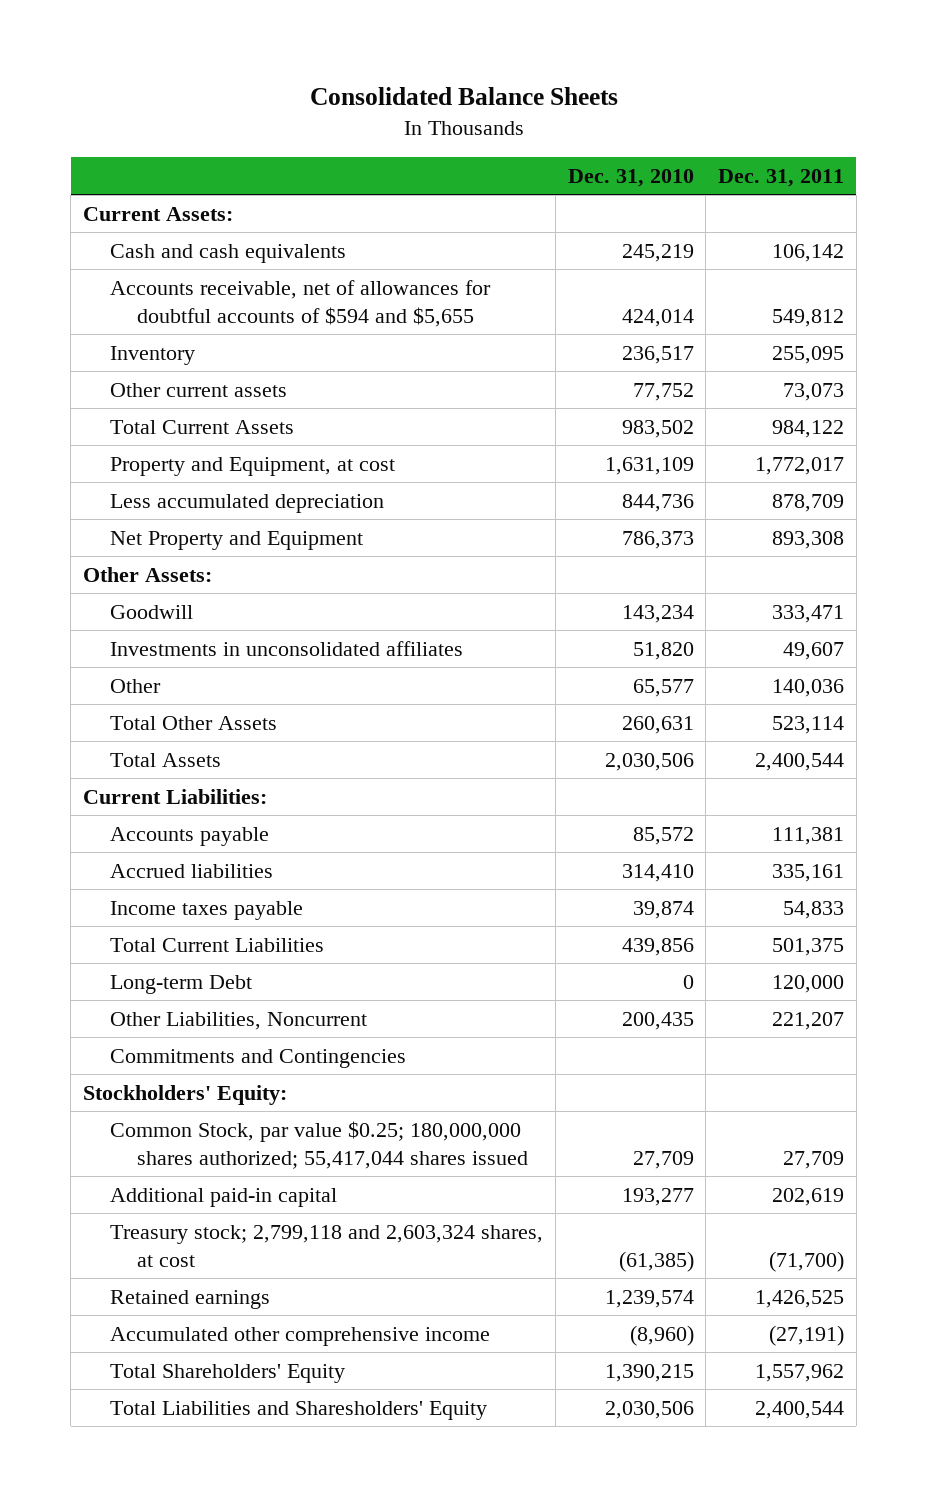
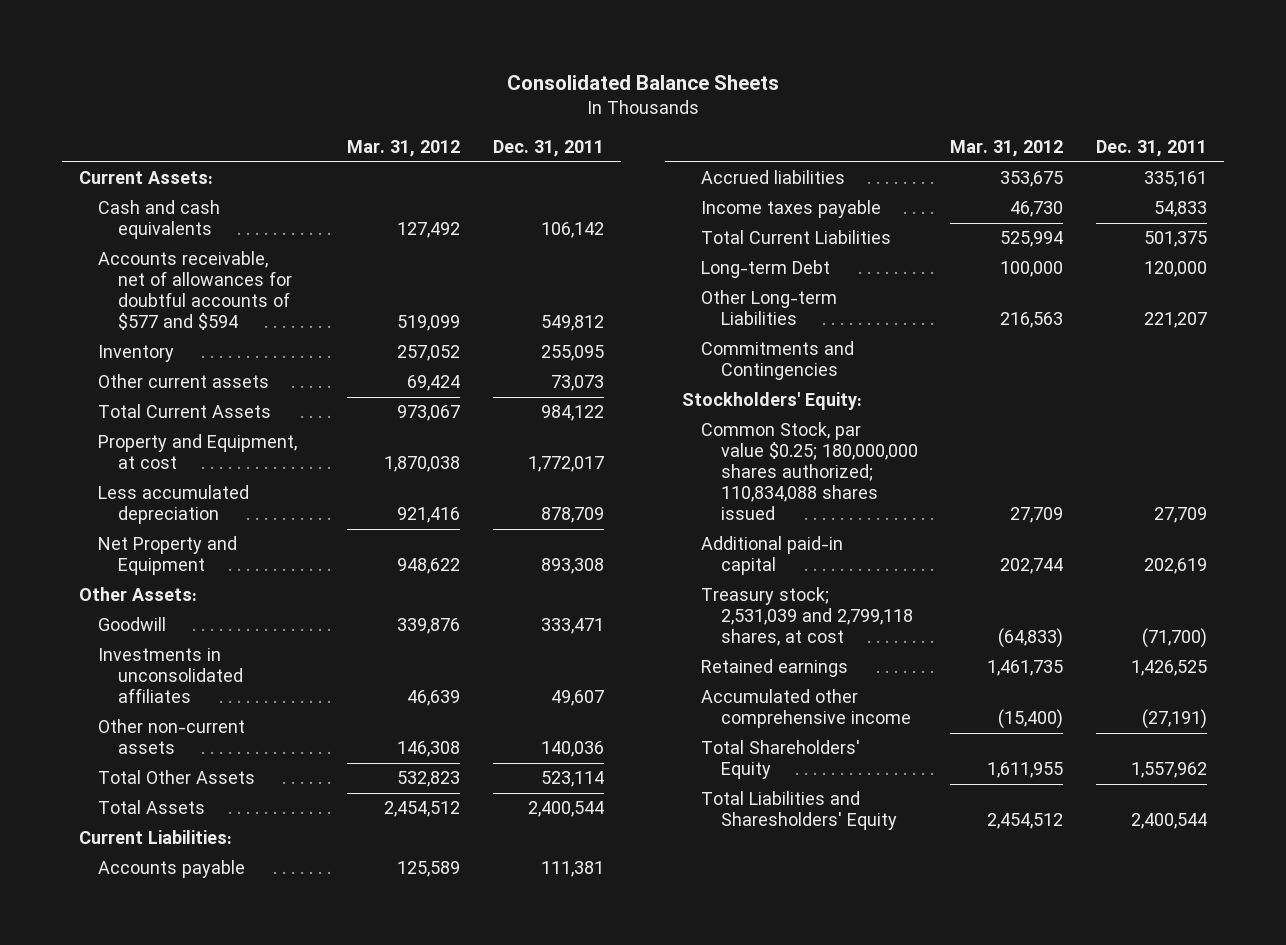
[567,169,694,188] Dec. 31, 2010 -> none
none -> [347,140,461,158] Mar. 31, 2012
[110,279,492,327] Accounts receivable, net of allowances for doubtful accounts of $594 and $5,655 -> [98,251,292,331] Accounts receivable, net of allowances for doubtful accounts of $577 and $594
[110,678,162,693] Other -> [98,719,246,755] Other non-current assets
[110,1011,368,1030] Other Liabilities, Noncurrent -> [701,290,838,326] Other Long-term Liabilities
[110,1120,529,1169] Common Stock, par value $0.25; 180,000,000 shares authorized; 55,417,044 shares issued -> [701,422,918,521] Common Stock, par value $0.25; 180,000,000 shares authorized; 110,834,088 shares issued
[110,1224,544,1267] Treasury stock; 2,799,118 and 2,603,324 shares, at cost -> [701,587,913,647] Treasury stock; 2,531,039 and 2,799,118 shares, at cost

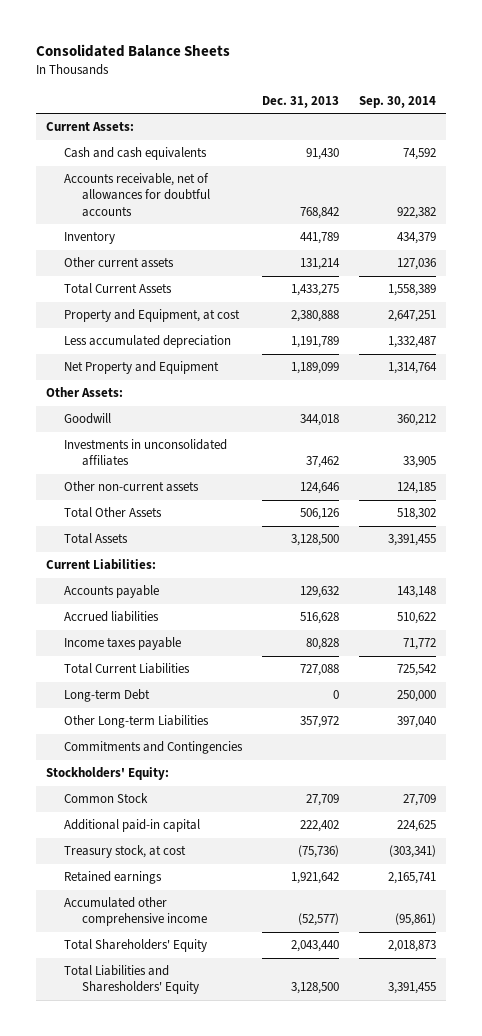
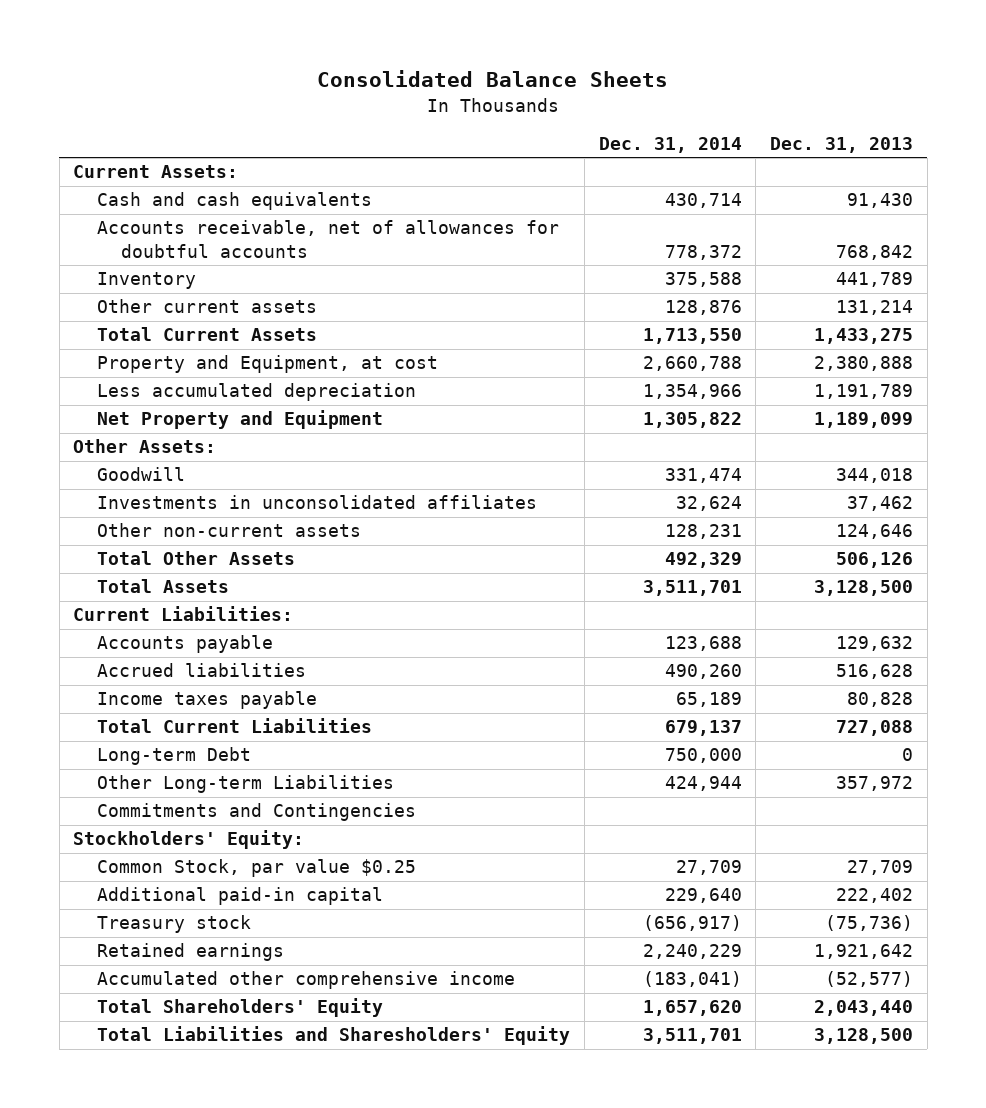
[358,95,436,108] Sep. 30, 2014 -> none
none -> [598,137,742,154] Dec. 31, 2014
[63,793,148,804] Common Stock -> [97,859,417,878] Common Stock, par value $0.25
[63,845,186,859] Treasury stock, at cost -> [97,915,252,934] Treasury stock

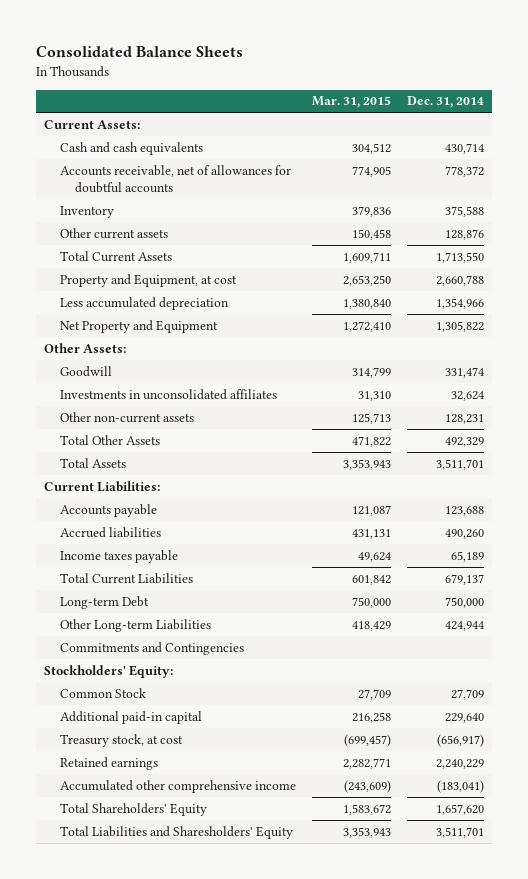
[769,137,913,154] Dec. 31, 2013 -> none
none -> [311,96,391,109] Mar. 31, 2015
[97,859,417,878] Common Stock, par value $0.25 -> [59,687,146,698] Common Stock
[97,915,252,934] Treasury stock -> [59,733,183,747] Treasury stock, at cost

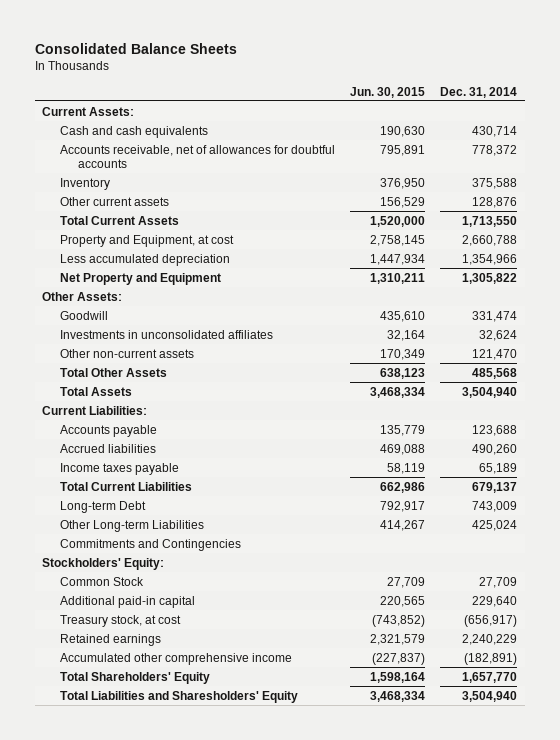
[311,96,391,109] Mar. 31, 2015 -> none
none -> [350,86,426,98] Jun. 30, 2015
[444,413,484,424] 128,231 -> [472,348,518,360] 121,470
[444,436,484,447] 492,329 -> [472,367,518,379] 485,568
[435,458,484,470] 3,511,701 -> [462,386,518,398] 3,504,940
[444,596,484,608] 750,000 -> [472,500,518,512] 743,009
[444,620,484,631] 424,944 -> [472,519,518,531] 425,024
[436,779,484,793] (183,041) -> [464,652,518,665] (182,891)
[435,803,484,815] 1,657,620 -> [462,671,518,683] 1,657,770
[435,826,484,838] 3,511,701 -> [462,690,518,702] 3,504,940

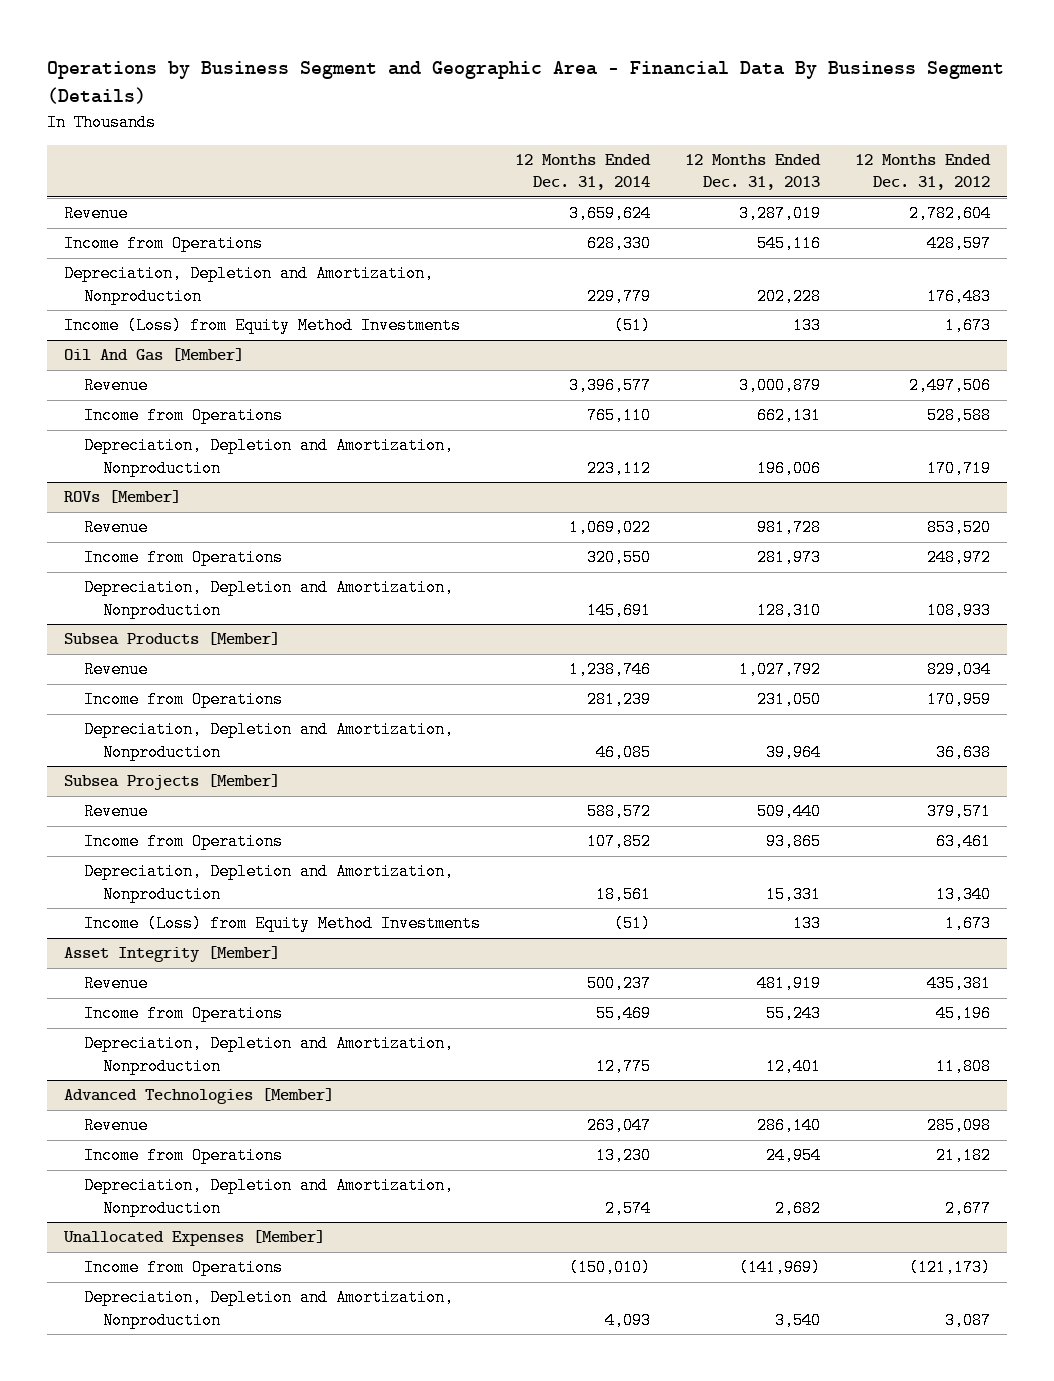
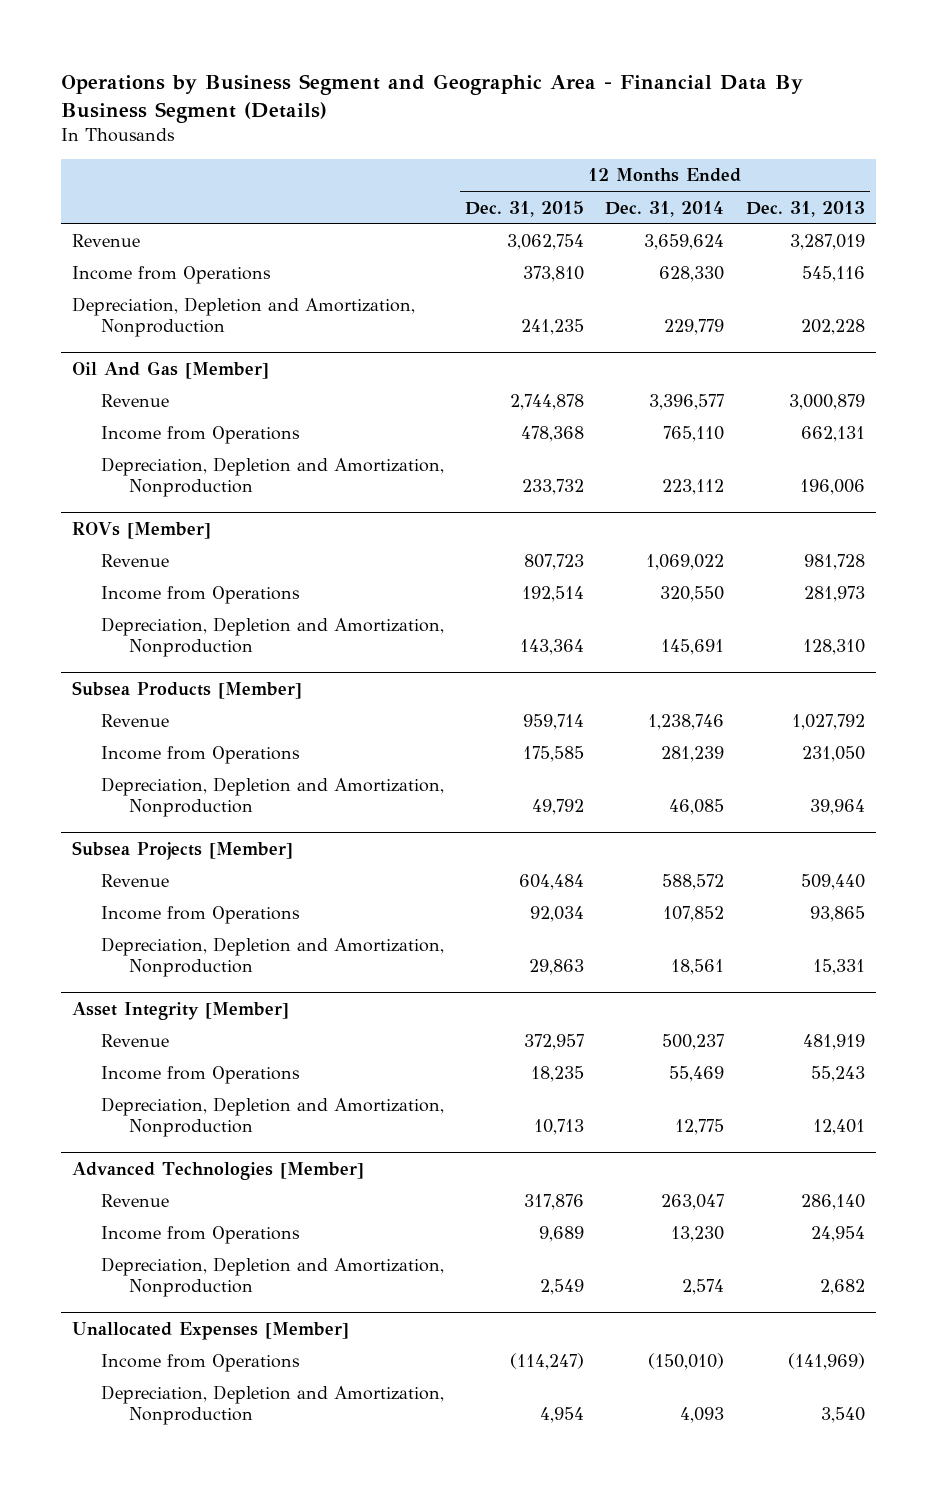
[854,153,991,191] 12 Months Ended Dec. 31, 2012 -> none
none -> [465,200,585,217] Dec. 31, 2015
[64,317,462,335] Income (Loss) from Equity Method Investments -> none
[83,915,481,933] Income (Loss) from Equity Method Investments -> none

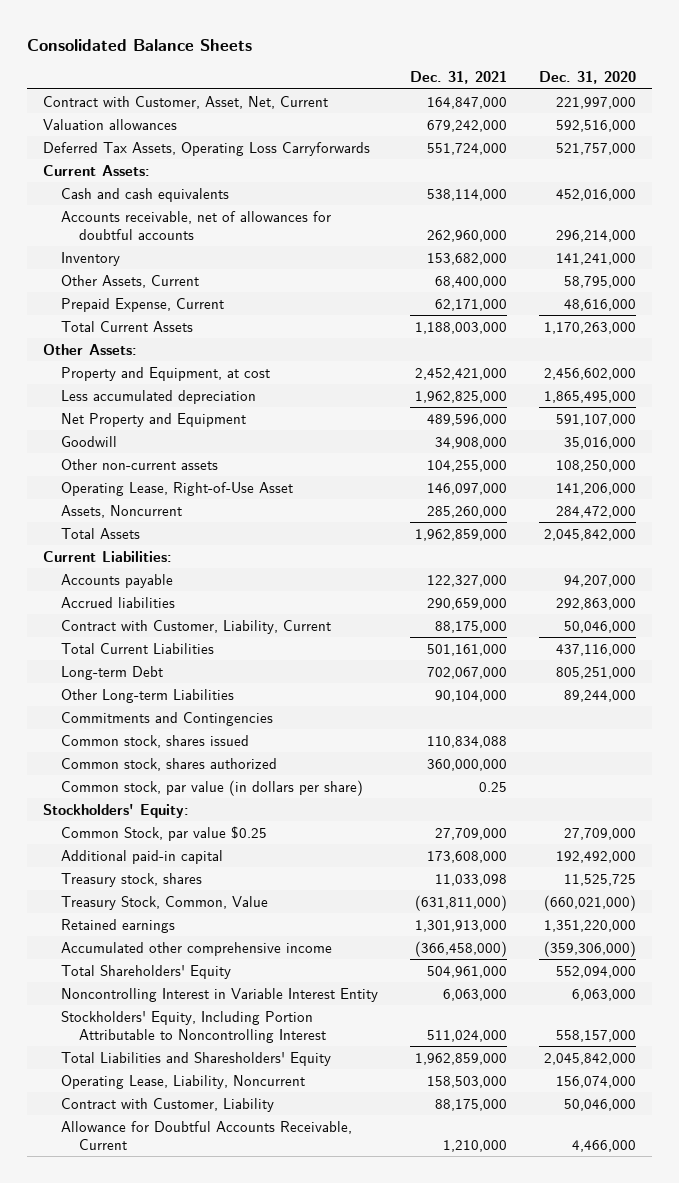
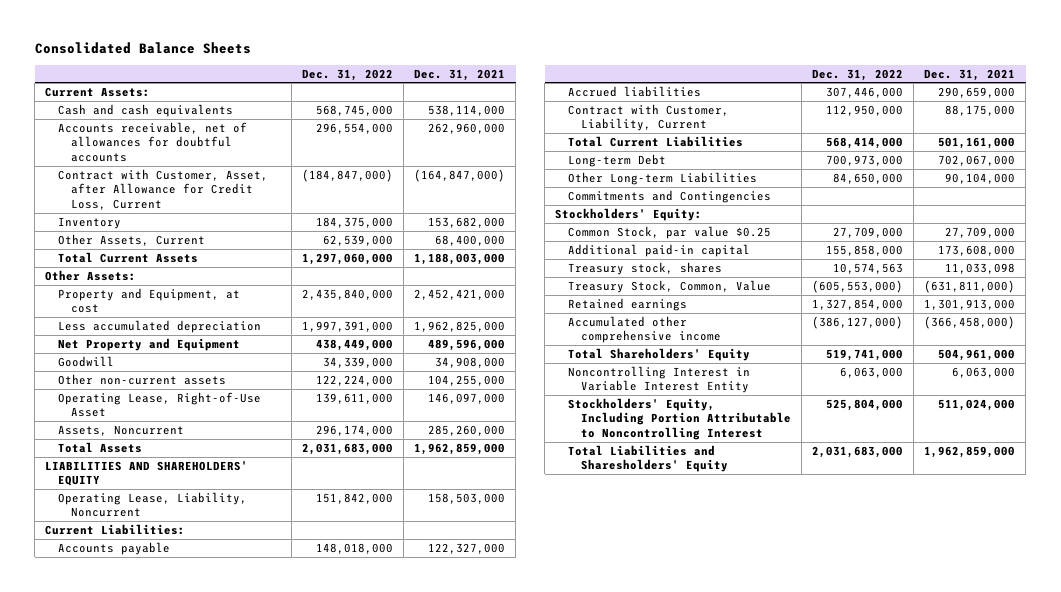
[538,71,636,85] Dec. 31, 2020 -> none
none -> [302,68,394,81] Dec. 31, 2022
[43,95,329,109] Contract with Customer, Asset, Net, Current -> none
[43,118,178,130] Valuation allowances -> none
[43,141,371,156] Deferred Tax Assets, Operating Loss Carryforwards -> none
none -> [58,168,269,210] Contract with Customer, Asset, after Allowance for Credit Loss, Current
[60,297,224,312] Prepaid Expense, Current -> none
none -> [45,460,249,487] LIABILITIES AND SHAREHOLDERS' EQUITY
[60,1074,305,1089] Operating Lease, Liability, Noncurrent -> [58,491,248,518] Operating Lease, Liability, Noncurrent
[60,734,249,748] Common stock, shares issued -> none
[60,757,277,771] Common stock, shares authorized -> none
[60,779,363,796] Common stock, par value (in dollars per share) -> none
[60,1097,274,1112] Contract with Customer, Liability -> none
[60,1120,352,1151] Allowance for Doubtful Accounts Receivable, Current -> none

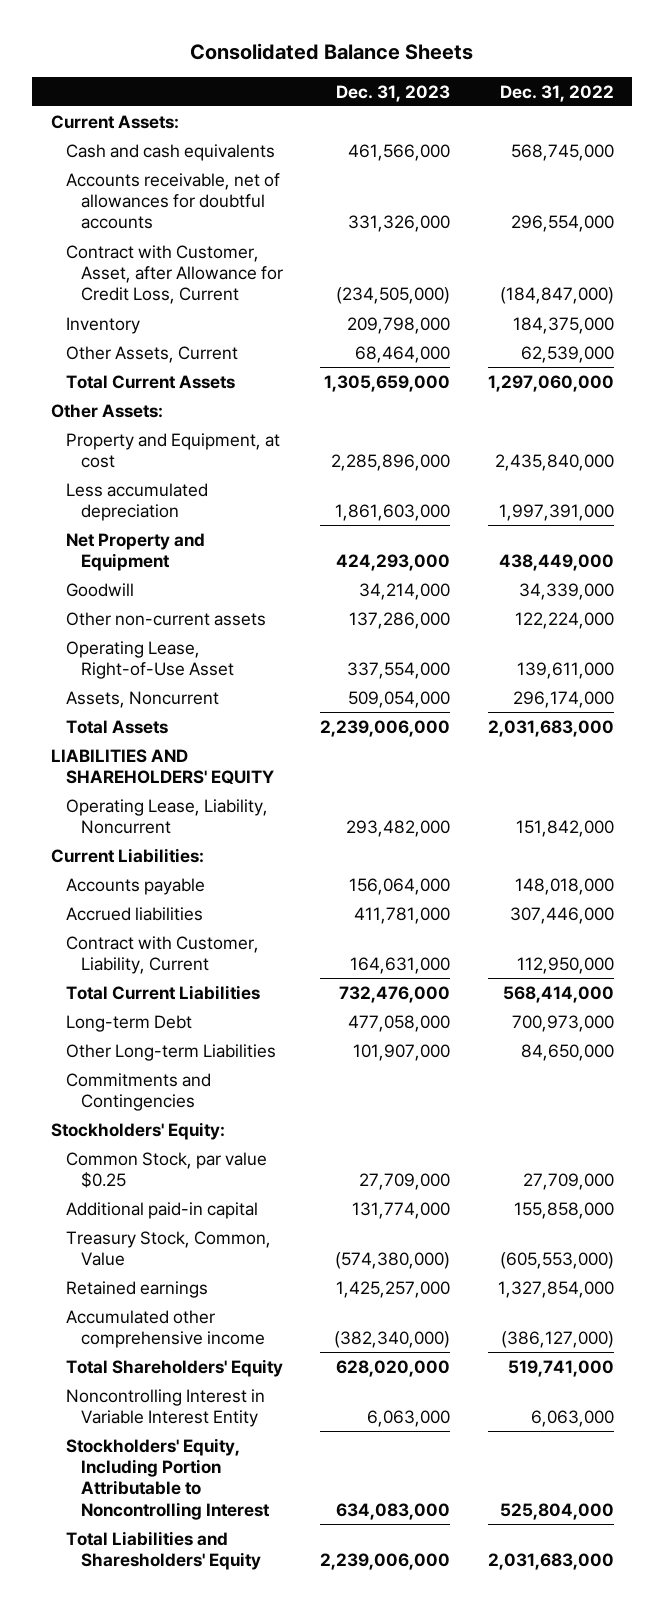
[414,68,506,81] Dec. 31, 2021 -> none
none -> [336,84,451,102] Dec. 31, 2023
[568,261,723,275] Treasury stock, shares -> none

